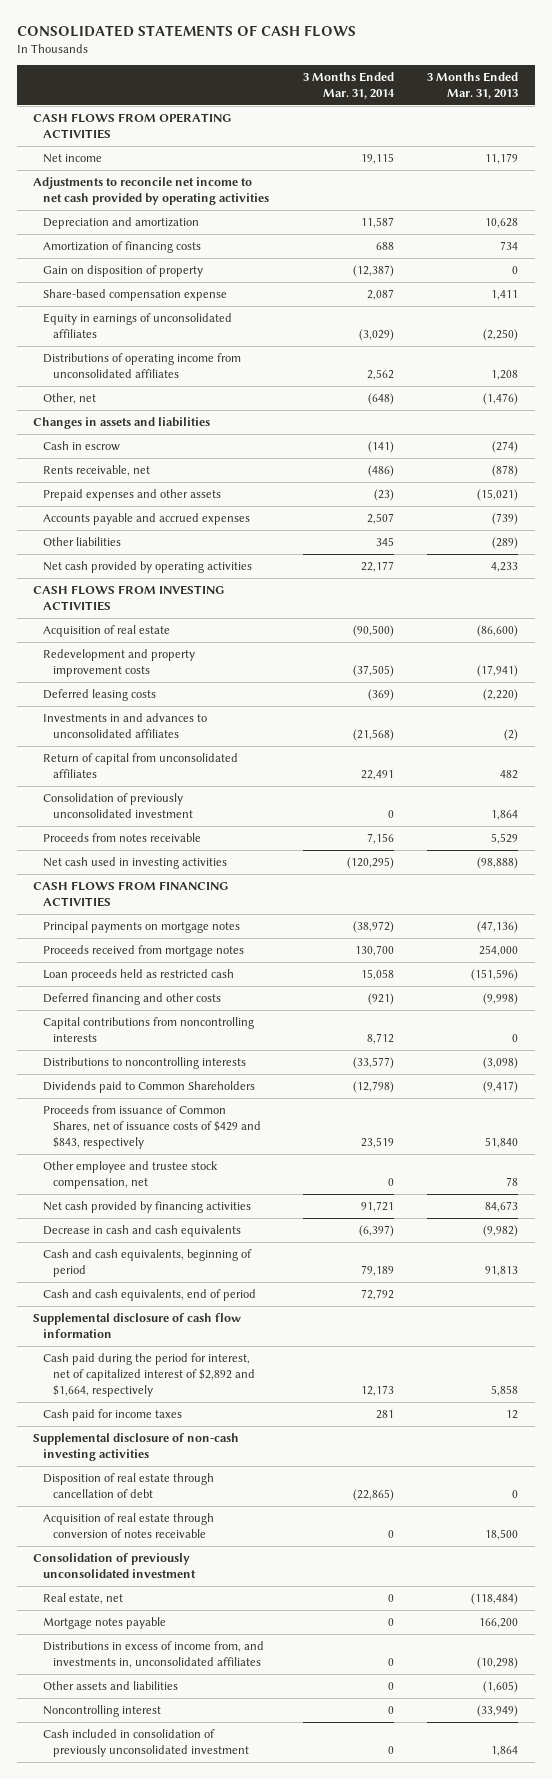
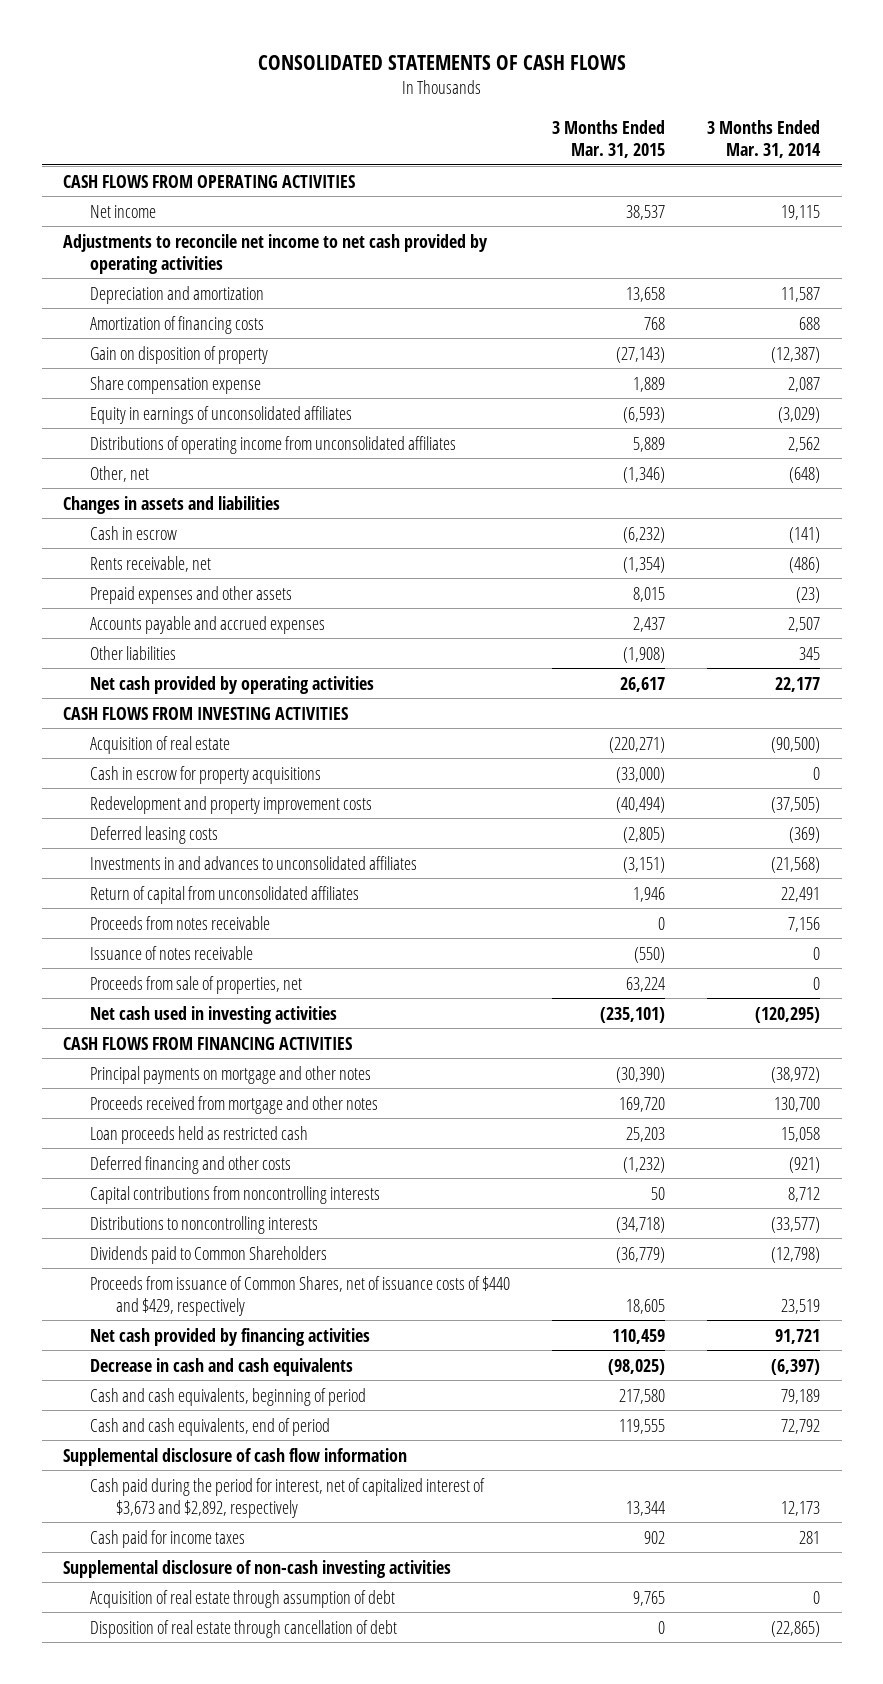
[427,72,519,100] 3 Months Ended Mar. 31, 2013 -> none
none -> [552,120,666,159] 3 Months Ended Mar. 31, 2015
[43,288,228,301] Share-based compensation expense -> [89,375,261,394] Share compensation expense
none -> [89,765,321,784] Cash in escrow for property acquisitions
[43,792,194,818] Consolidation of previously unconsolidated investment -> none
none -> [89,945,253,960] Issuance of notes receivable
none -> [89,975,302,994] Proceeds from sale of properties, net
[43,920,241,933] Principal payments on mortgage notes -> [89,1065,371,1084] Principal payments on mortgage and other notes
[43,944,245,957] Proceeds received from mortgage notes -> [89,1095,378,1114] Proceeds received from mortgage and other notes
[43,1160,219,1189] Other employee and trustee stock compensation, net -> none
[43,1104,262,1150] Proceeds from issuance of Common Shares, net of issuance costs of $429 and $843, respectively -> [89,1275,510,1316] Proceeds from issuance of Common Shares, net of issuance costs of $440 and $429, respectively
[43,1352,256,1398] Cash paid during the period for interest, net of capitalized interest of $2,892 and $1,664, respectively -> [89,1477,485,1518] Cash paid during the period for interest, net of capitalized interest of $3,673 and $2,892, respectively
none -> [89,1589,395,1608] Acquisition of real estate through assumption of debt
[43,1512,215,1538] Acquisition of real estate through conversion of notes receivable -> none
[33,1552,197,1578] Consolidation of previously unconsolidated investment -> none
[43,1592,124,1604] Real estate, net -> none
[43,1616,167,1629] Mortgage notes payable -> none
[43,1640,265,1668] Distributions in excess of income from, and investments in, unconsolidated affiliates -> none
[43,1680,179,1690] Other assets and liabilities -> none
[43,1704,162,1717] Noncontrolling interest -> none
[43,1728,250,1757] Cash included in consolidation of previously unconsolidated investment -> none

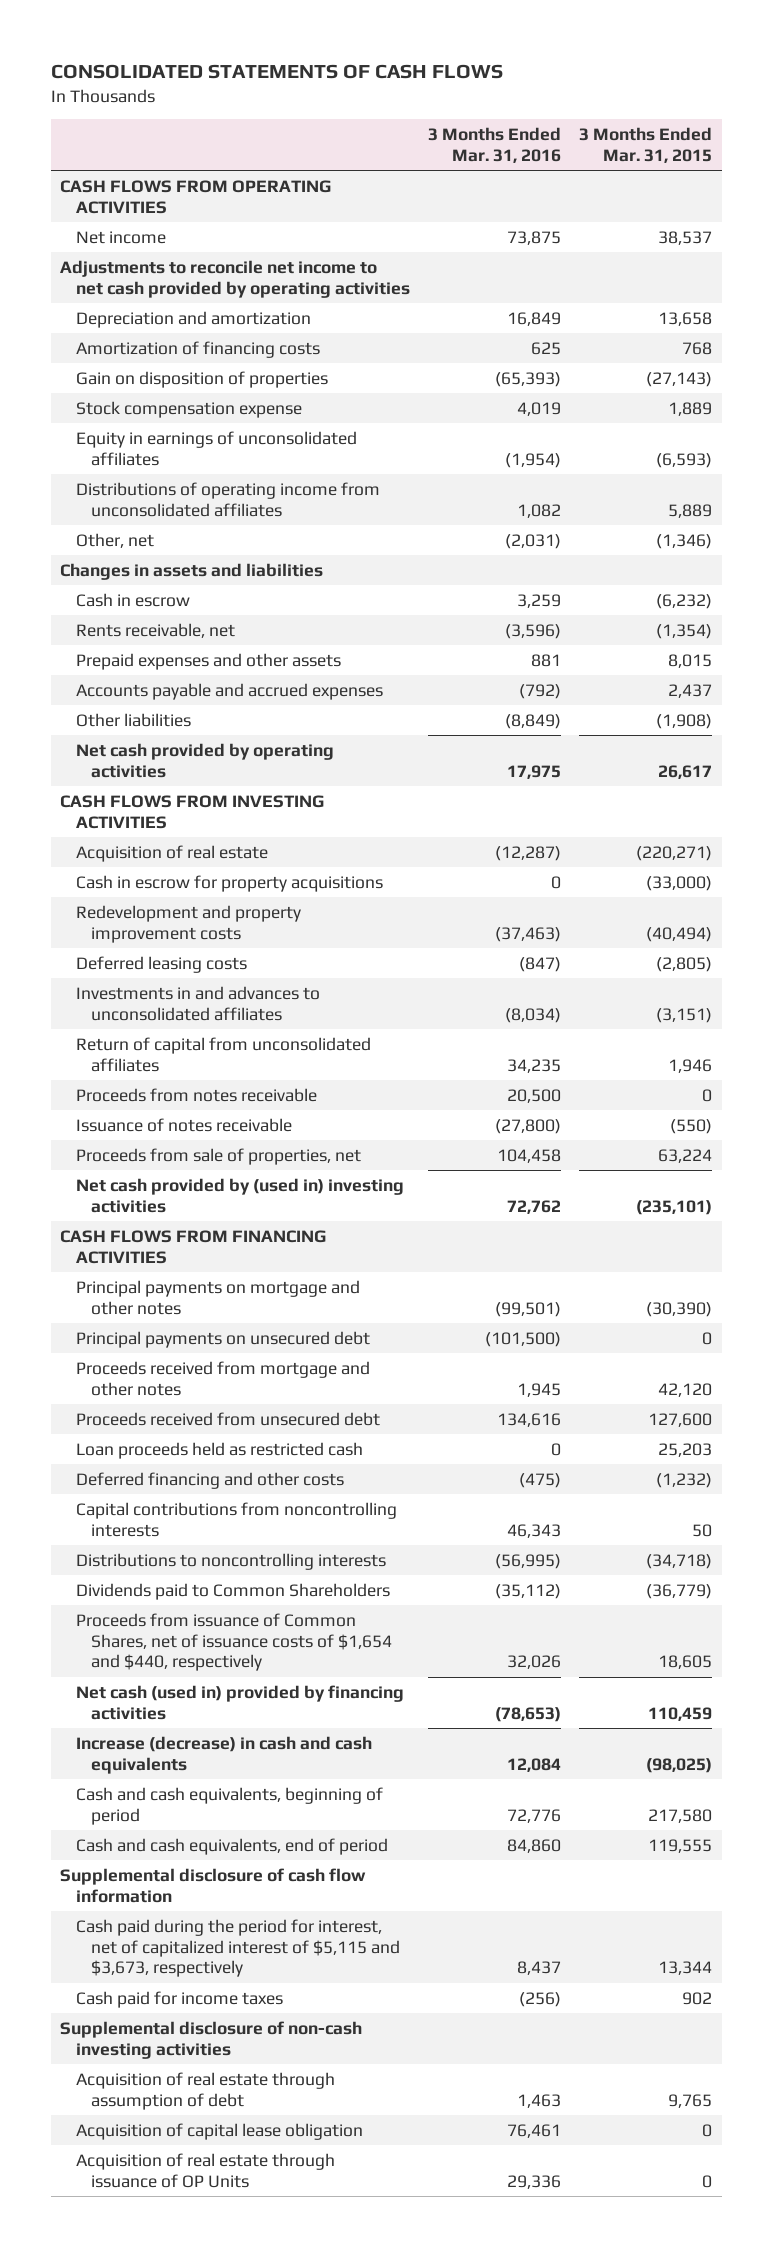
[707,120,822,159] 3 Months Ended Mar. 31, 2014 -> none
none -> [427,126,561,163] 3 Months Ended Mar. 31, 2016
[89,345,268,364] Gain on disposition of property -> [75,370,328,388] Gain on disposition of properties
[89,375,261,394] Share compensation expense -> [75,400,302,418] Stock compensation expense
[89,1005,337,1024] Net cash used in investing activities -> [75,1177,404,1213] Net cash provided by (used in) investing activities
none -> [75,1330,370,1348] Principal payments on unsecured debt
[619,1096,666,1112] 169,720 -> [658,1382,713,1397] 42,120
none -> [75,1411,380,1426] Proceeds received from unsecured debt
[89,1275,510,1316] Proceeds from issuance of Common Shares, net of issuance costs of $440 and $429, respectively -> [75,1612,393,1672] Proceeds from issuance of Common Shares, net of issuance costs of $1,654 and $440, respectively
[89,1327,370,1346] Net cash provided by financing activities -> [75,1684,404,1720] Net cash (used in) provided by financing activities
[89,1357,353,1376] Decrease in cash and cash equivalents -> [75,1735,372,1774] Increase (decrease) in cash and cash equivalents
[89,1477,485,1518] Cash paid during the period for interest, net of capitalized interest of $3,673 and $2,892, respectively -> [75,1918,401,1978] Cash paid during the period for interest, net of capitalized interest of $5,115 and $3,673, respectively
[89,1619,397,1638] Disposition of real estate through cancellation of debt -> none
none -> [75,2122,363,2140] Acquisition of capital lease obligation
none -> [75,2152,335,2188] Acquisition of real estate through issuance of OP Units

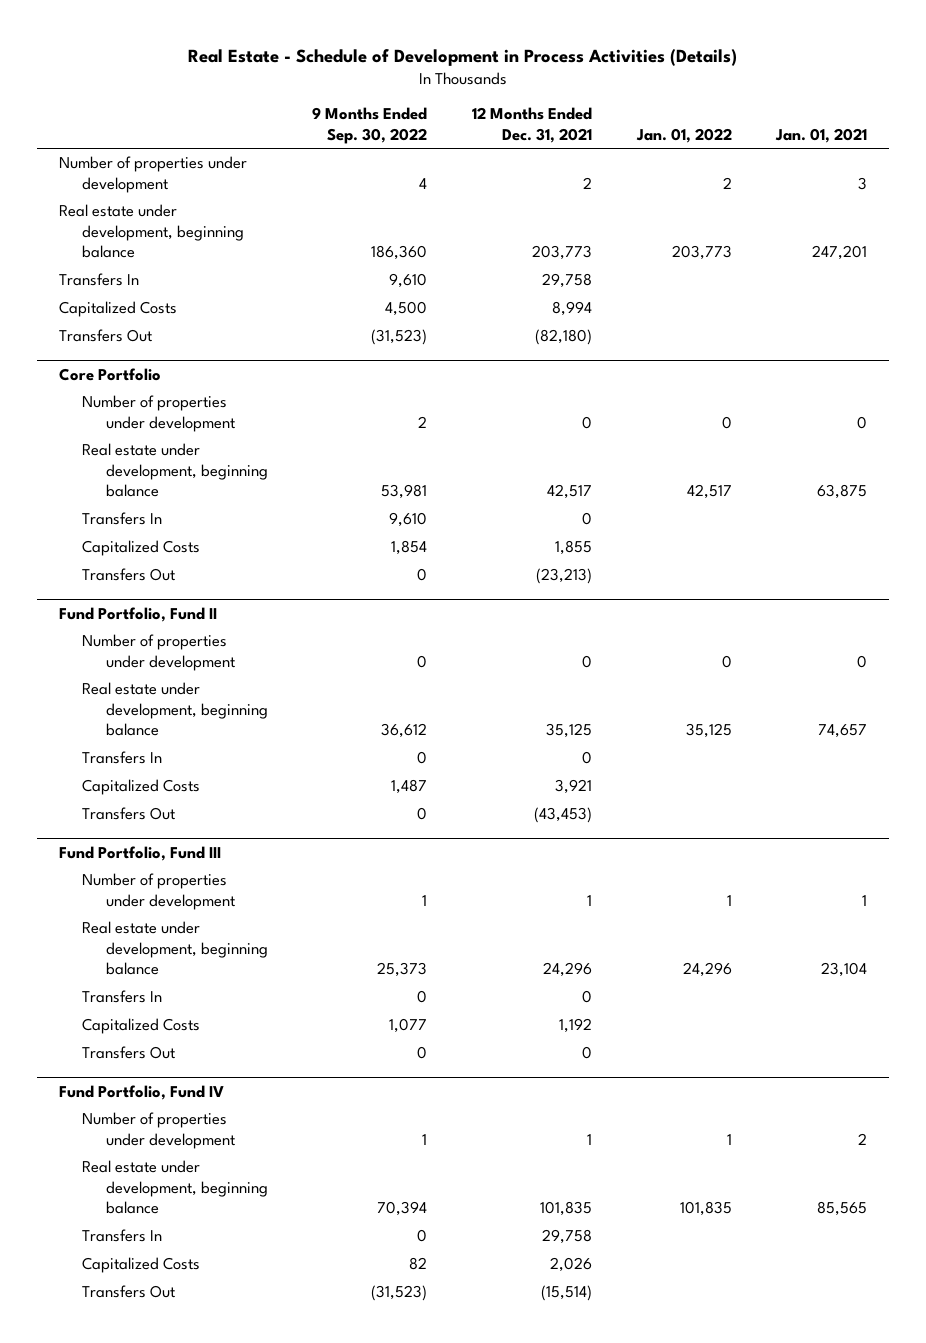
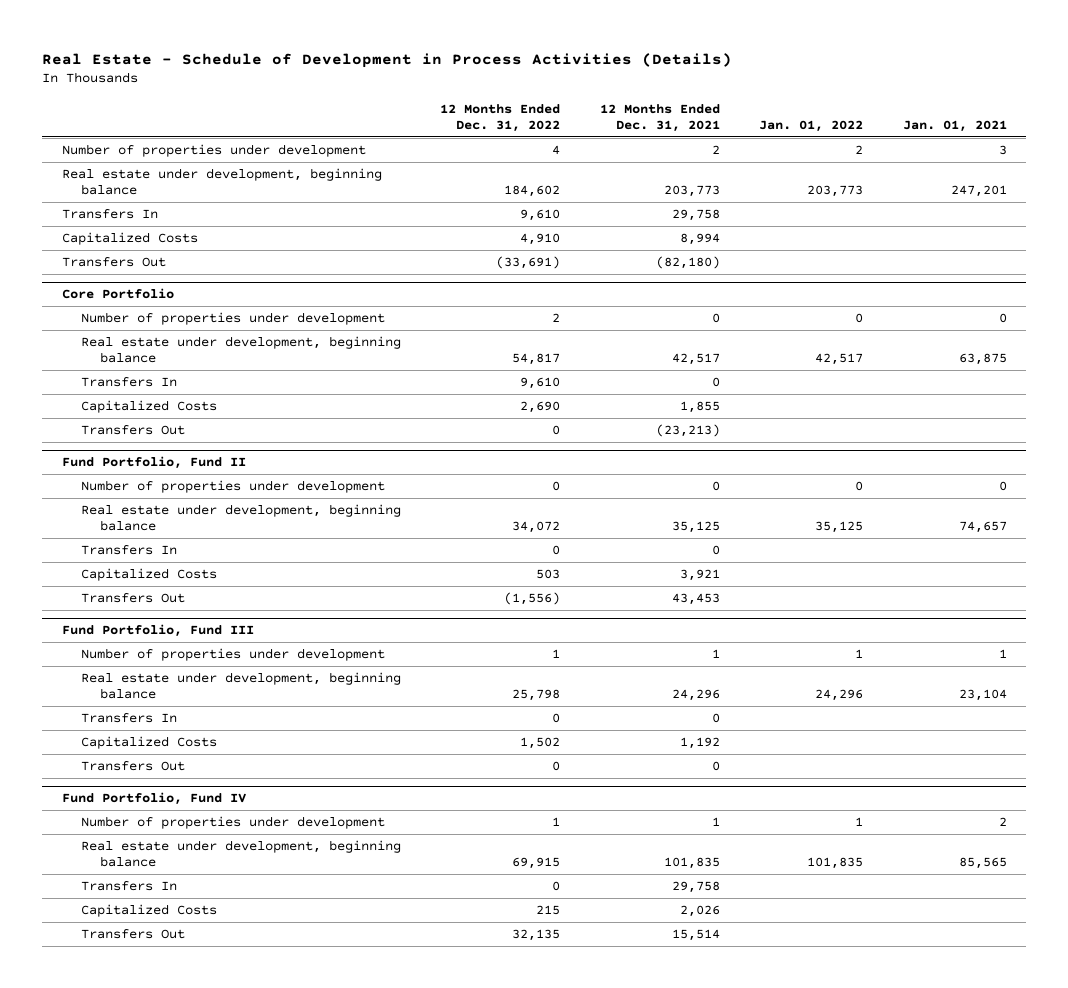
[312,107,428,144] 9 Months Ended Sep. 30, 2022 -> none
none -> [440,103,561,132] 12 Months Ended Dec. 31, 2022
[533,807,592,824] (43,453) -> [671,593,720,606] 43,453
[540,1285,592,1302] (15,514) -> [671,929,720,942] 15,514

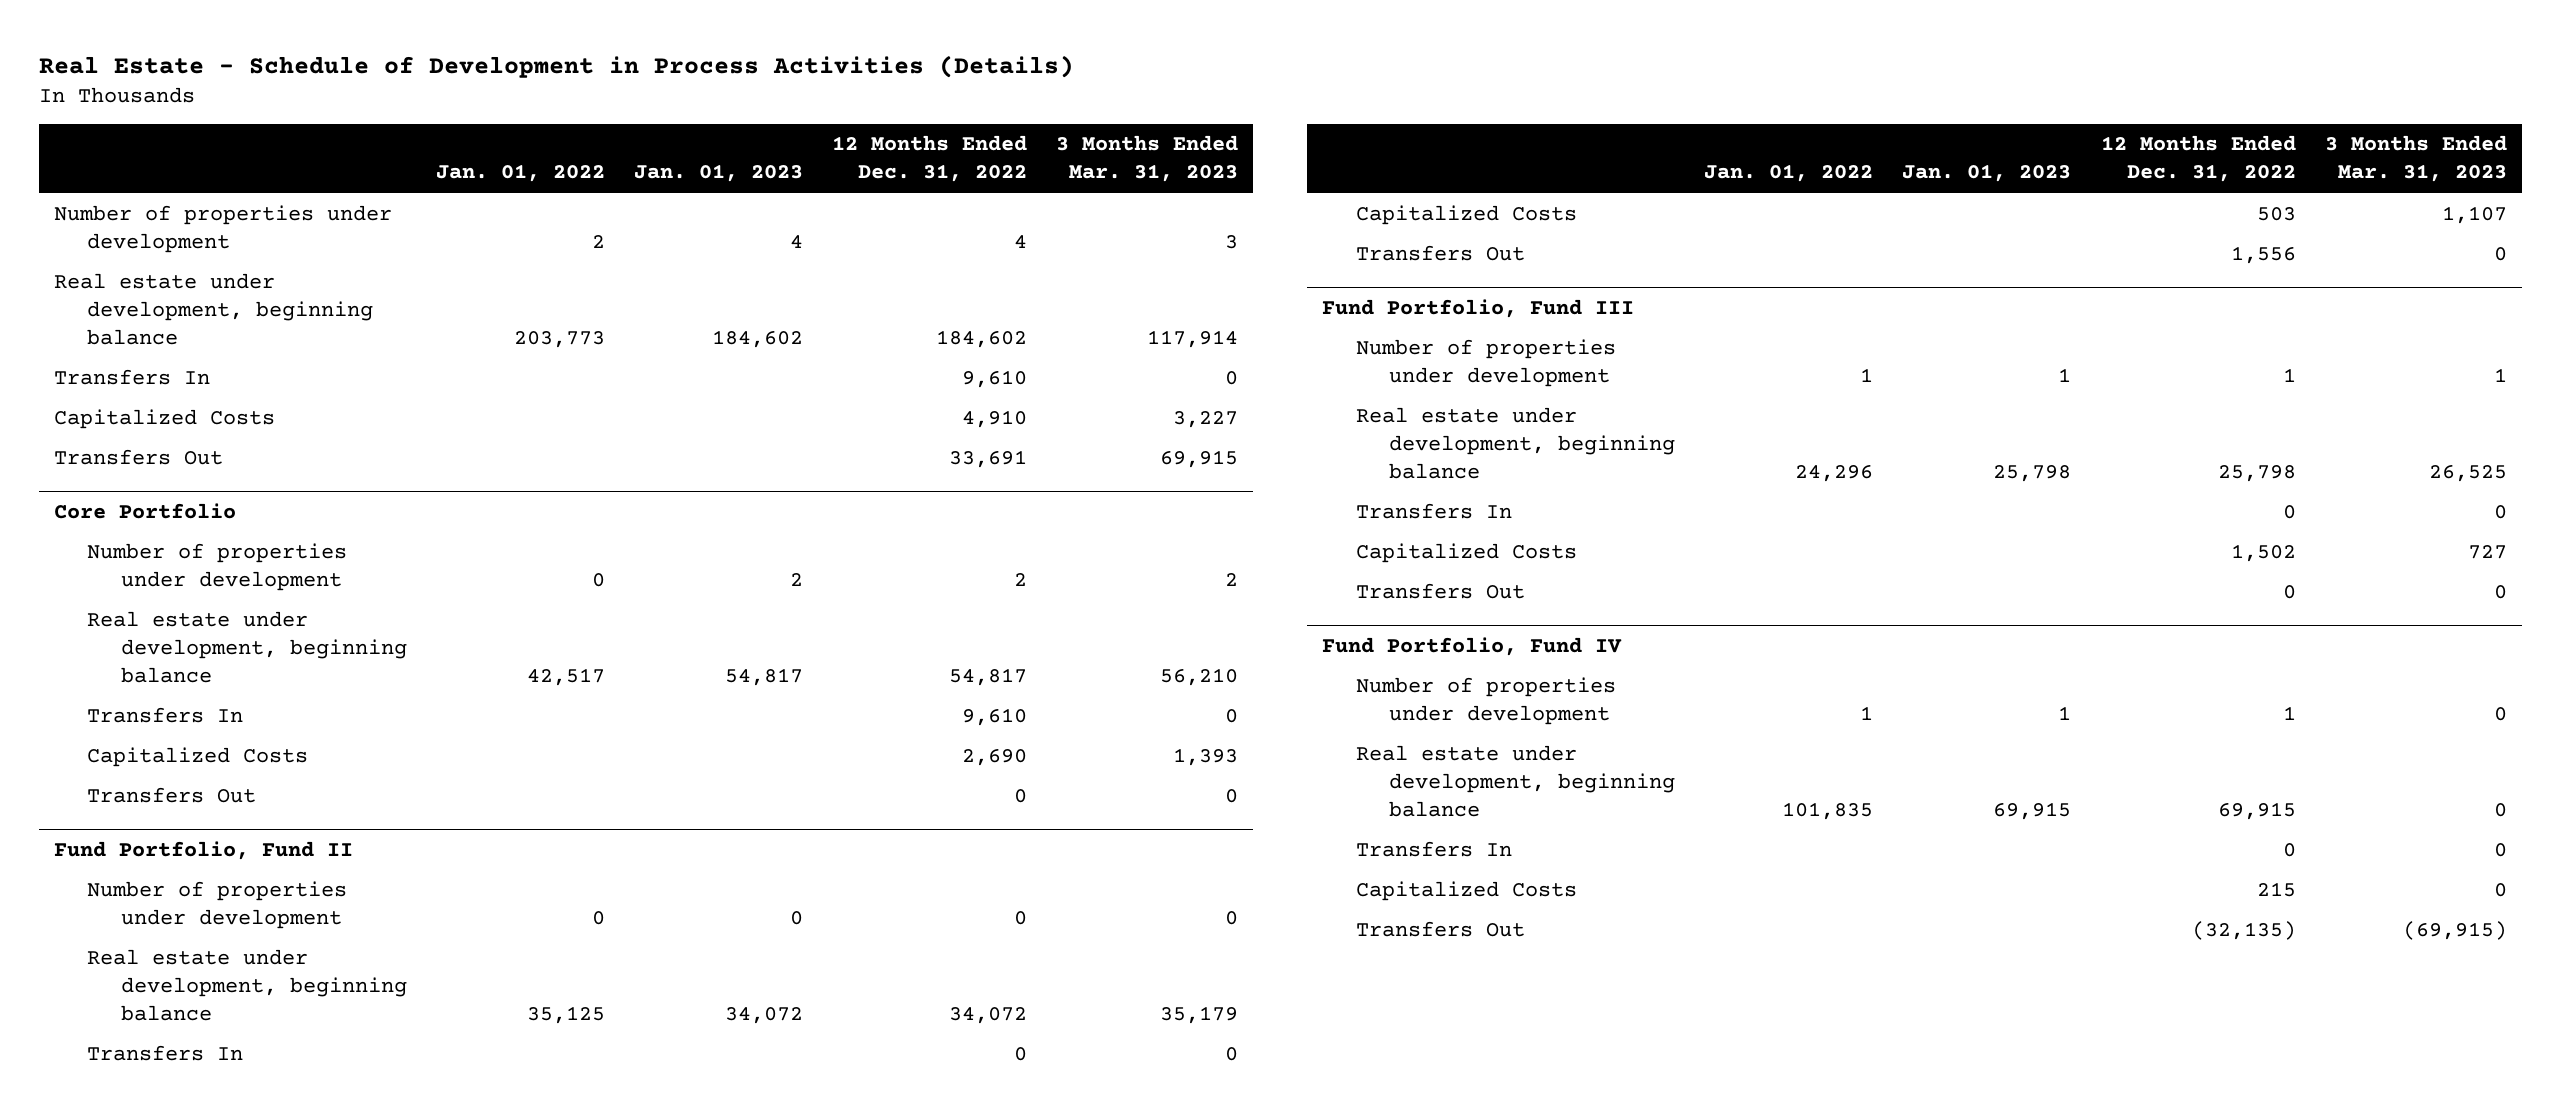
[599,103,720,132] 12 Months Ended Dec. 31, 2021 -> none
[902,119,1007,132] Jan. 01, 2021 -> none
none -> [634,164,804,183] Jan. 01, 2023
none -> [1056,135,1239,183] 3 Months Ended Mar. 31, 2023
[496,256,561,270] (33,691) -> [949,449,1028,468] 33,691
[504,592,561,606] (1,556) -> [2230,245,2296,264] 1,556
[512,929,561,942] 32,135 -> [2191,920,2296,940] (32,135)

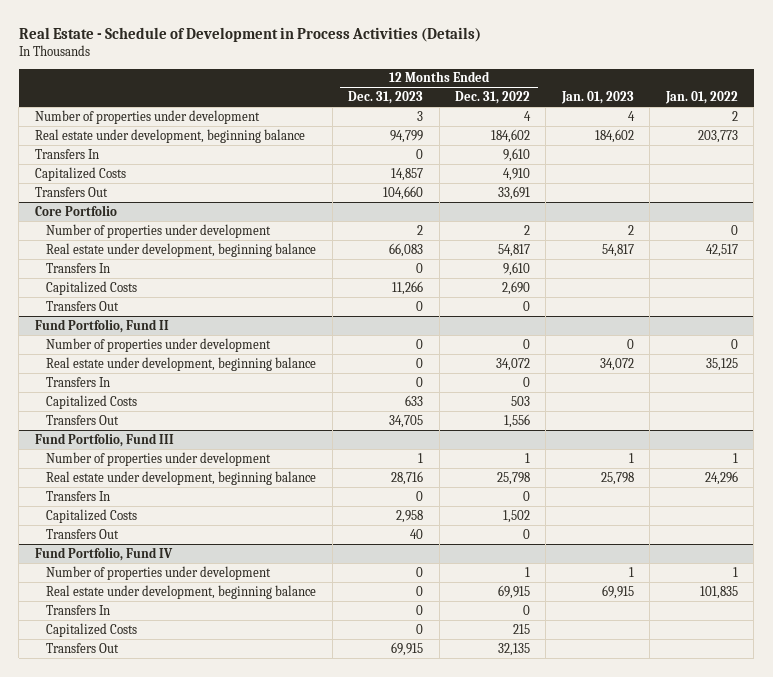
[1056,135,1239,183] 3 Months Ended Mar. 31, 2023 -> none
none -> [348,91,424,105] Dec. 31, 2023
[2191,920,2296,940] (32,135) -> [497,642,530,656] 32,135

